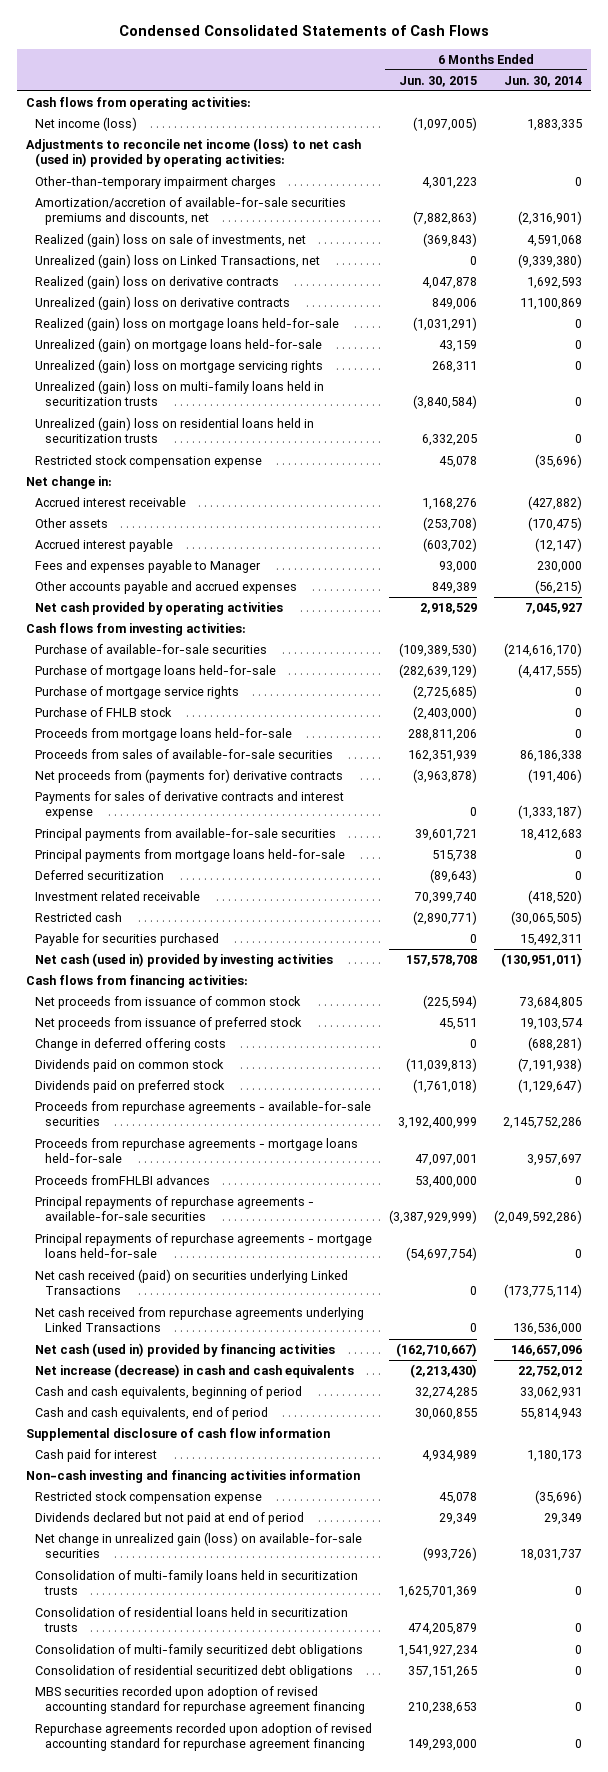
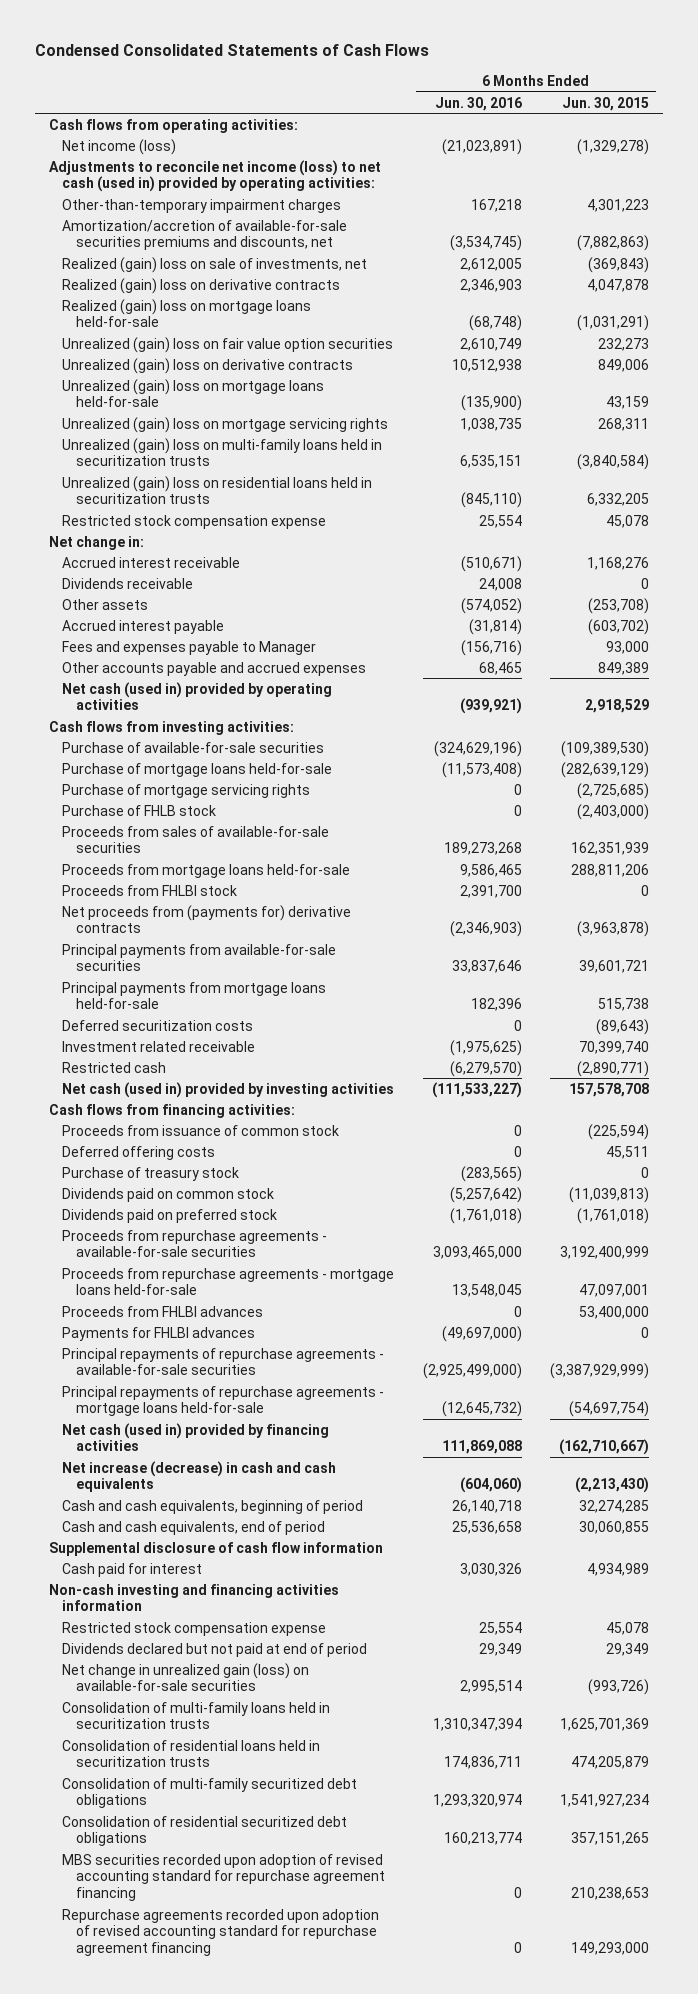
[504,75,583,87] Jun. 30, 2014 -> none
none -> [434,96,522,111] Jun. 30, 2016
[413,116,478,131] (1,097,005) -> [577,138,650,155] (1,329,278)
[35,253,321,268] Unrealized (gain) loss on Linked Transactions, net -> none
none -> [62,336,394,353] Unrealized (gain) loss on fair value option securities
[35,295,291,310] Unrealized (gain) loss on derivative contracts -> [62,357,354,374] Unrealized (gain) loss on derivative contracts
[35,337,323,352] Unrealized (gain) on mortgage loans held-for-sale -> [62,378,325,408] Unrealized (gain) loss on mortgage loans held-for-sale
none -> [62,577,194,589] Dividends receivable
[35,601,284,615] Net cash provided by operating activities -> [62,681,333,711] Net cash (used in) provided by operating activities
[35,685,240,699] Purchase of mortgage service rights -> [62,783,311,798] Purchase of mortgage servicing rights
[35,727,293,741] Proceeds from mortgage loans held-for-sale -> [62,863,351,878] Proceeds from mortgage loans held-for-sale
none -> [62,884,238,896] Proceeds from FHLBI stock
[35,790,345,820] Payments for sales of derivative contracts and interest expense -> none
[35,869,165,880] Deferred securitization -> [62,1019,254,1031] Deferred securitization costs
[35,932,220,946] Payable for securities purchased -> none
[35,1016,303,1030] Net proceeds from issuance of preferred stock -> none
[35,995,302,1009] Net proceeds from issuance of common stock -> [62,1124,340,1136] Proceeds from issuance of common stock
[35,1037,227,1051] Change in deferred offering costs -> [62,1145,216,1160] Deferred offering costs
[470,1038,478,1048] 0 -> [606,1145,650,1159] 45,511
none -> [62,1166,240,1181] Purchase of treasury stock
[35,1174,211,1185] Proceeds fromFHLBI advances -> [62,1305,264,1317] Proceeds from FHLBI advances
none -> [62,1326,256,1341] Payments for FHLBI advances
[35,1268,349,1296] Net cash received (paid) on securities underlying Linked Transactions -> none
[35,1306,365,1333] Net cash received from repurchase agreements underlying Linked Transactions -> none

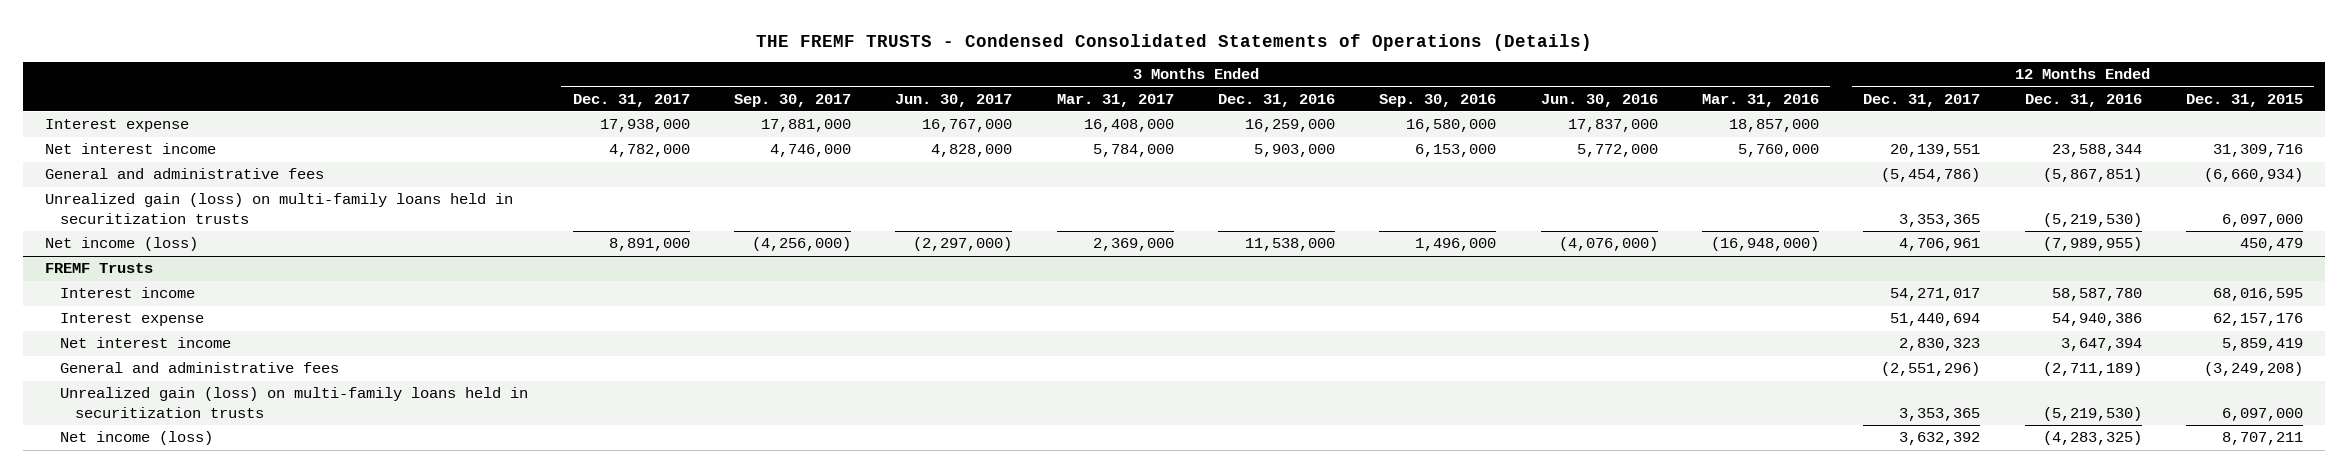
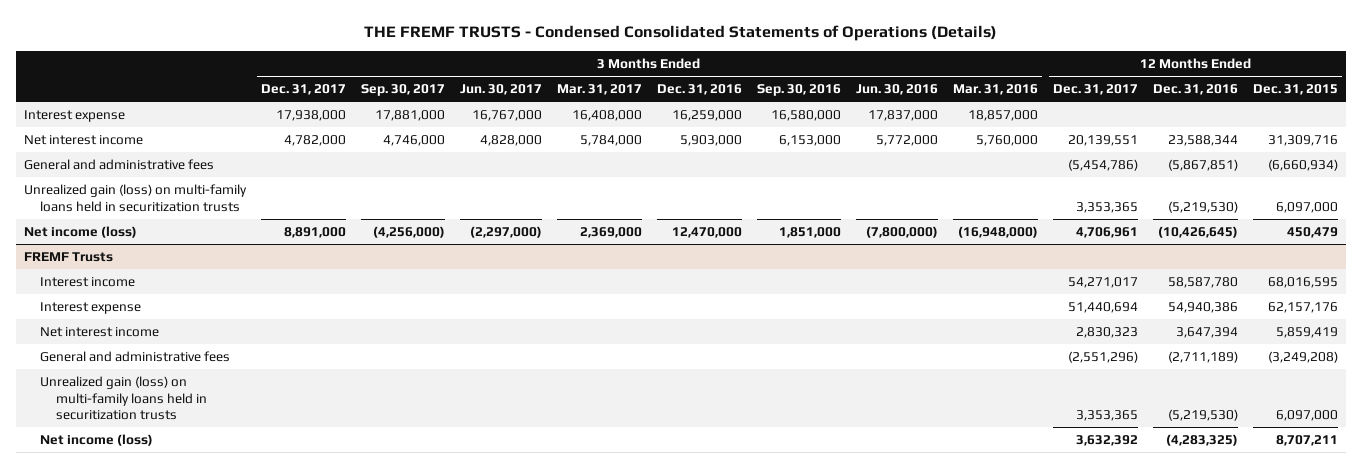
[1244,238,1335,252] 11,538,000 -> [671,226,742,238] 12,470,000
[1415,238,1497,252] 1,496,000 -> [778,226,841,238] 1,851,000
[1558,237,1658,252] (4,076,000) -> [865,225,938,238] (7,800,000)
[2042,237,2142,252] (7,989,955) -> [1158,225,1239,238] (10,426,645)

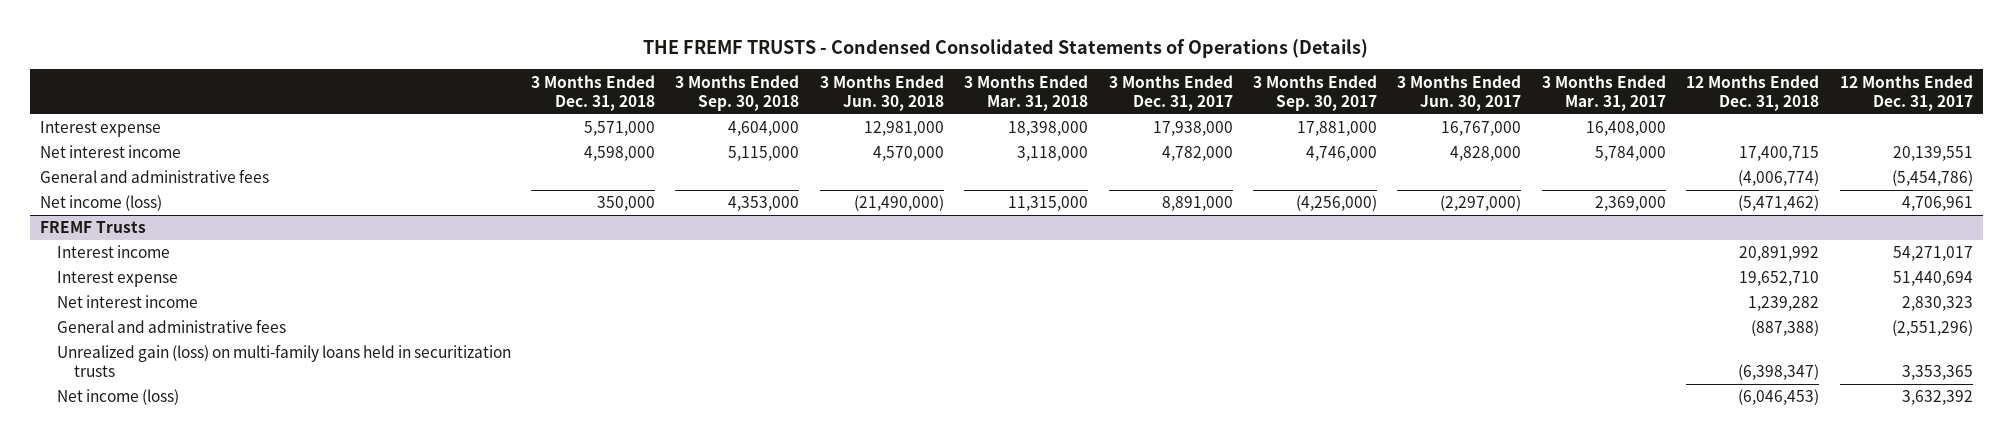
[656,84,742,96] Dec. 31, 2016 -> none
[756,84,841,97] Sep. 30, 2016 -> none
[855,84,938,96] Jun. 30, 2016 -> none
[952,84,1038,96] Mar. 31, 2016 -> none
[1153,84,1239,96] Dec. 31, 2016 -> none
[1253,84,1339,96] Dec. 31, 2015 -> none
none -> [531,74,656,111] 3 Months Ended Dec. 31, 2018
none -> [675,74,800,111] 3 Months Ended Sep. 30, 2018
none -> [819,74,944,111] 3 Months Ended Jun. 30, 2018
none -> [964,74,1089,111] 3 Months Ended Mar. 31, 2018
none -> [1686,74,1820,111] 12 Months Ended Dec. 31, 2018
[23,183,247,212] Unrealized gain (loss) on multi-family loans held in securitization trusts -> none

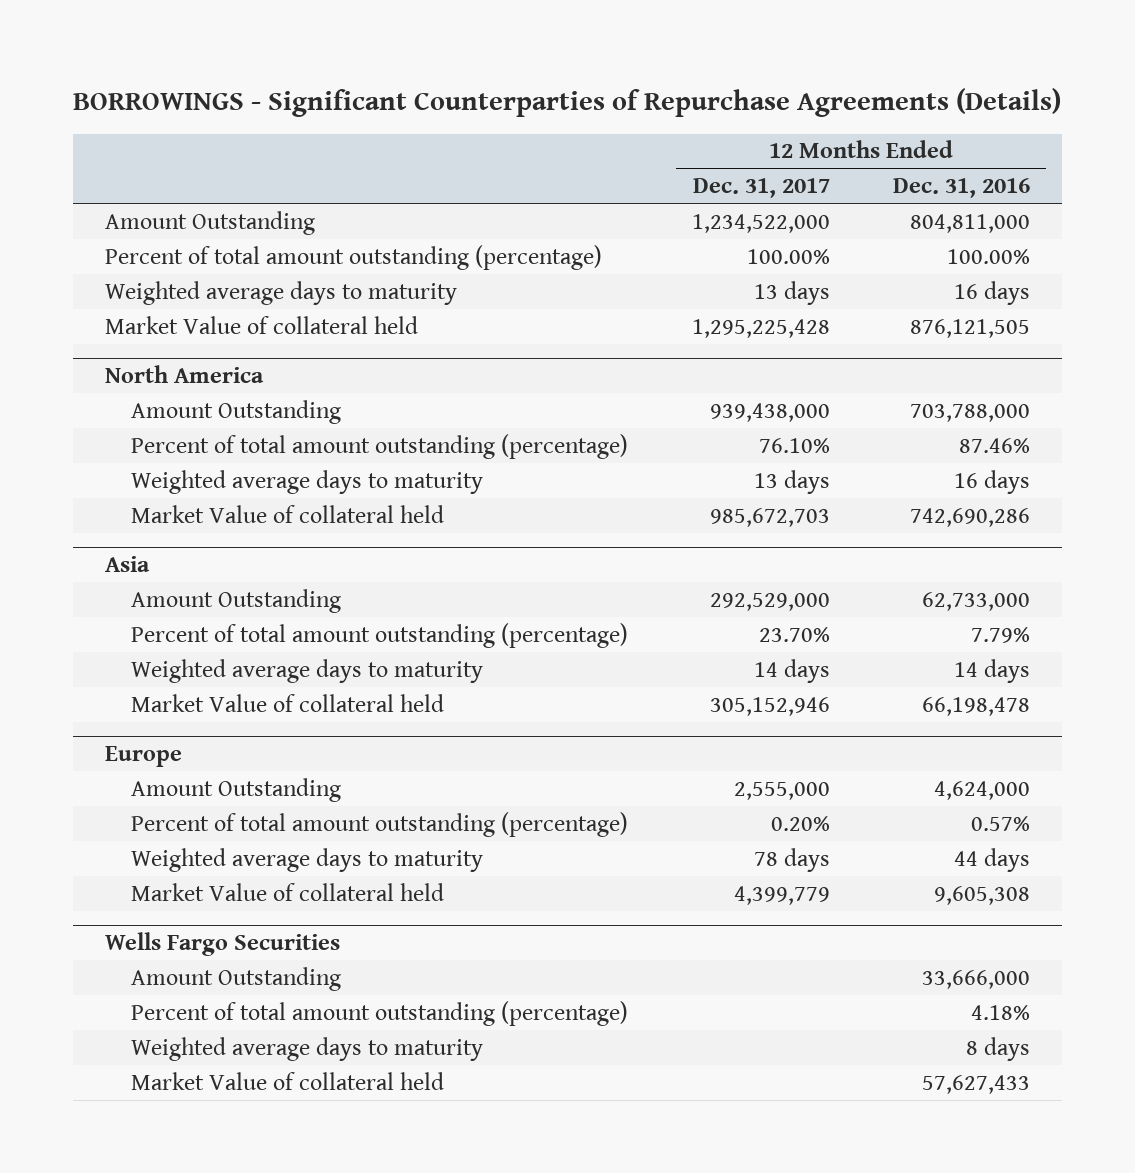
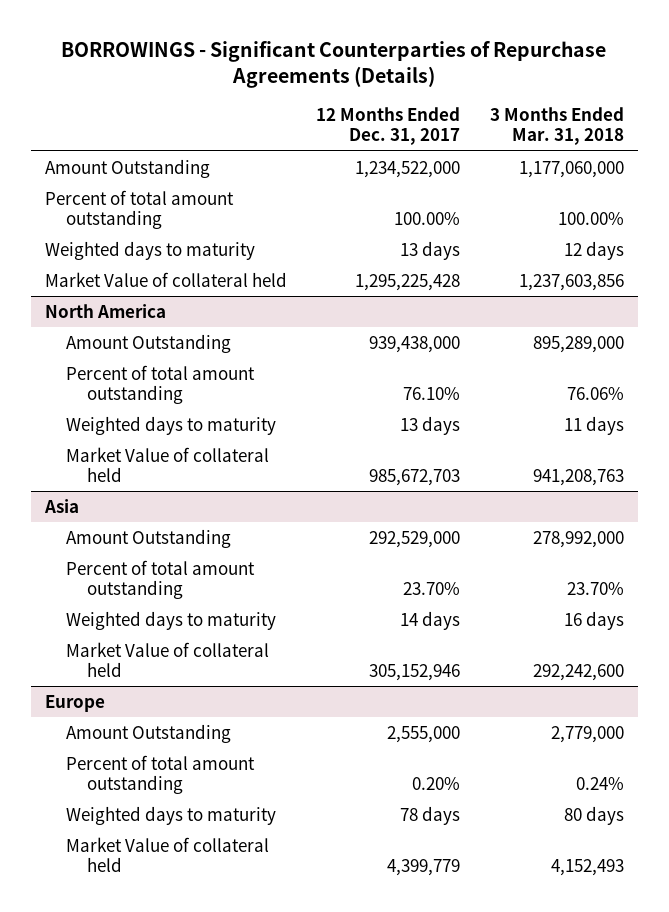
[893,178,1031,199] Dec. 31, 2016 -> none
none -> [489,107,624,146] 3 Months Ended Mar. 31, 2018
[104,244,602,270] Percent of total amount outstanding (percentage) -> [45,189,235,229] Percent of total amount outstanding
[104,280,457,305] Weighted average days to maturity -> [45,240,256,260] Weighted days to maturity
[131,433,629,459] Percent of total amount outstanding (percentage) -> [66,364,256,404] Percent of total amount outstanding
[131,469,484,494] Weighted average days to maturity -> [66,415,277,435] Weighted days to maturity
[131,622,629,648] Percent of total amount outstanding (percentage) -> [66,559,256,599] Percent of total amount outstanding
[131,658,484,683] Weighted average days to maturity -> [66,610,277,630] Weighted days to maturity
[131,811,629,837] Percent of total amount outstanding (percentage) -> [66,754,256,794] Percent of total amount outstanding
[131,847,484,872] Weighted average days to maturity -> [66,805,277,825] Weighted days to maturity
[104,932,340,957] Wells Fargo Securities -> none
[131,966,342,991] Amount Outstanding -> none
[131,1000,629,1026] Percent of total amount outstanding (percentage) -> none
[131,1036,484,1061] Weighted average days to maturity -> none
[131,1071,445,1090] Market Value of collateral held -> none

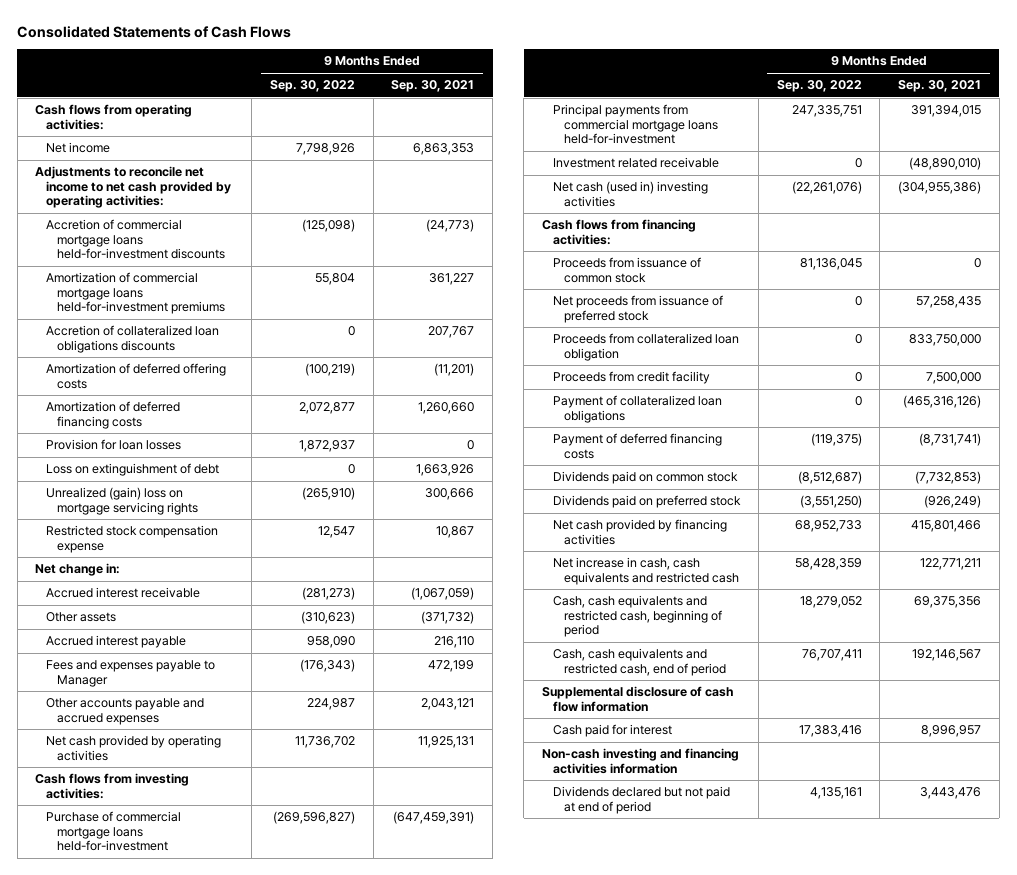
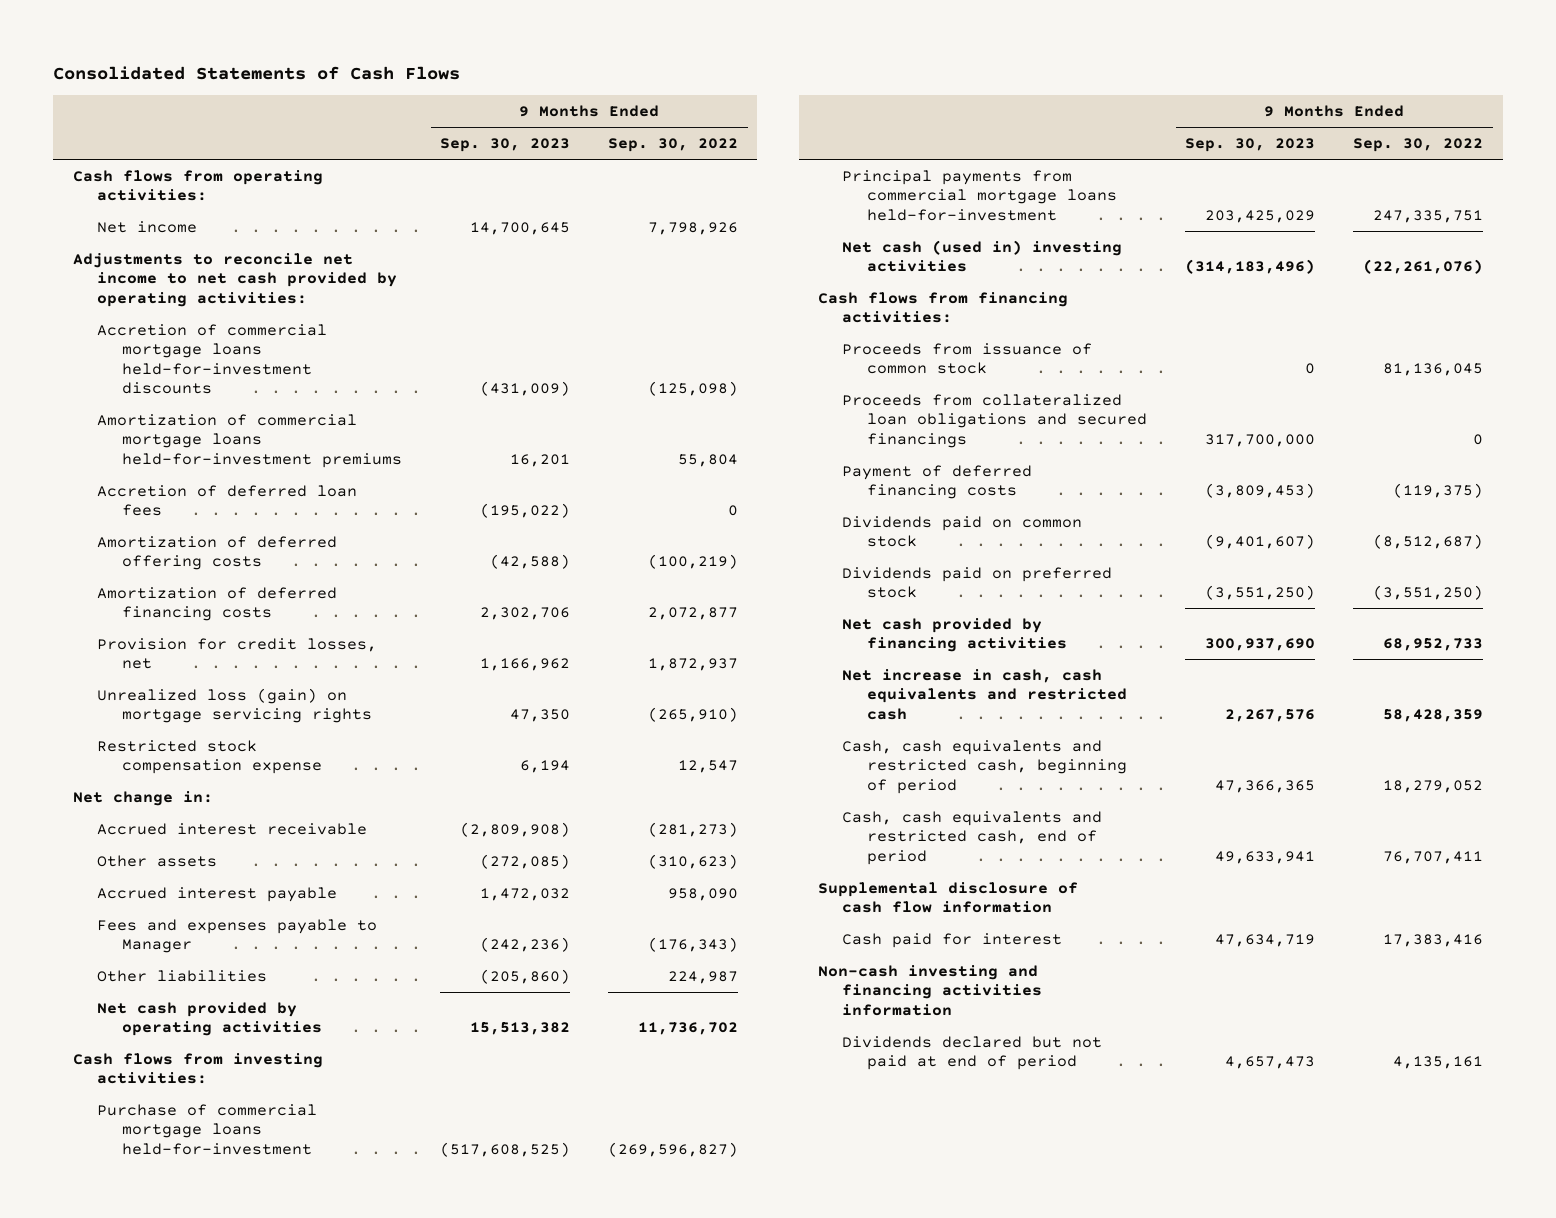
[391,80,475,93] Sep. 30, 2021 -> none
none -> [440,138,571,153] Sep. 30, 2023
[46,325,220,353] Accretion of collateralized loan obligations discounts -> none
none -> [97,484,358,517] Accretion of deferred loan fees
[46,463,220,477] Loss on extinguishment of debt -> none
[46,439,182,451] Provision for loan losses -> [97,637,378,670] Provision for credit losses, net
[46,487,198,515] Unrealized (gain) loss on mortgage servicing rights -> [97,687,373,724] Unrealized loss (gain) on mortgage servicing rights
[46,698,205,725] Other accounts payable and accrued expenses -> [97,969,268,982] Other liabilities
[552,157,719,169] Investment related receivable -> none
[552,295,723,323] Net proceeds from issuance of preferred stock -> none
[552,371,710,385] Proceeds from credit facility -> none
[552,395,722,423] Payment of collateralized loan obligations -> none
[552,333,739,361] Proceeds from collateralized loan obligation -> [842,393,1148,448] Proceeds from collateralized loan obligations and secured financings

